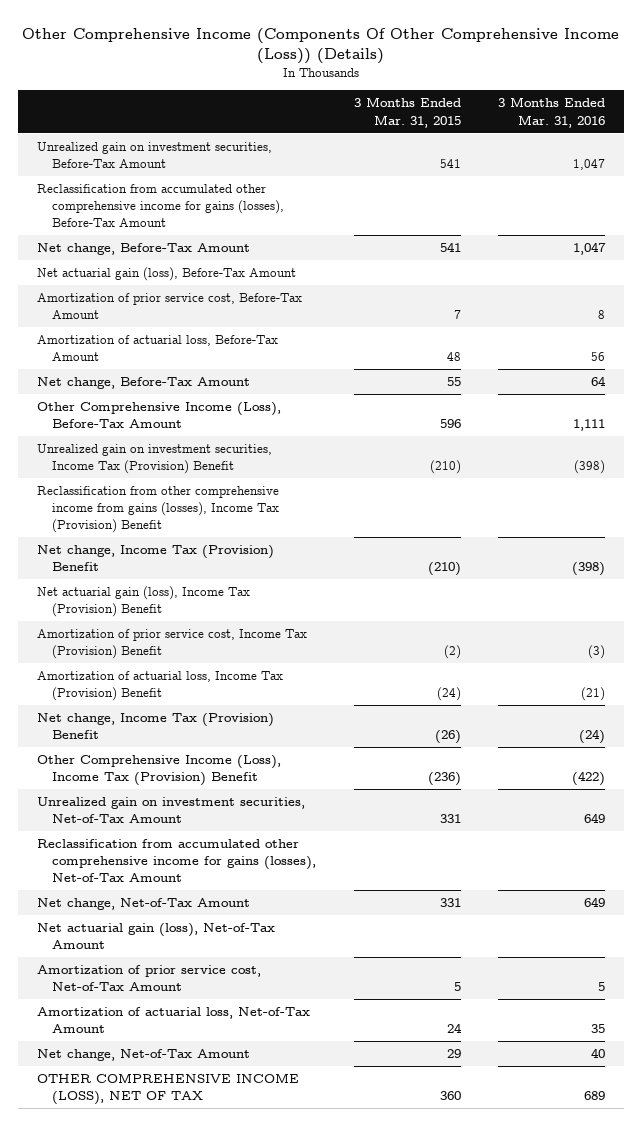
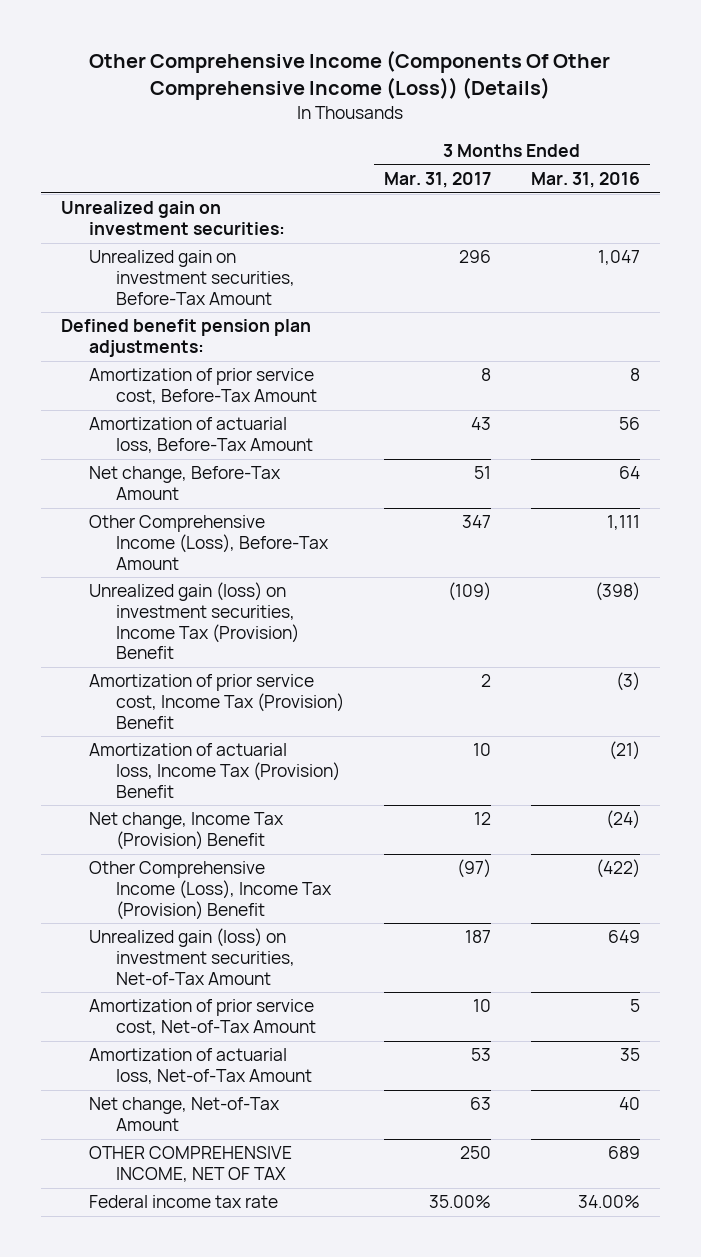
[353,97,461,128] 3 Months Ended Mar. 31, 2015 -> none
none -> [384,171,492,188] Mar. 31, 2017
none -> [60,201,285,236] Unrealized gain on investment securities:
[36,184,285,228] Reclassification from accumulated other comprehensive income for gains (losses), Before-Tax Amount -> none
[36,243,250,256] Net change, Before-Tax Amount -> none
[36,267,296,282] Net actuarial gain (loss), Before-Tax Amount -> none
none -> [60,319,311,358] Defined benefit pension plan adjustments:
[36,486,280,534] Reclassification from other comprehensive income from gains (losses), Income Tax (Provision) Benefit -> none
[36,545,274,572] Net change, Income Tax (Provision) Benefit -> none
[36,586,250,618] Net actuarial gain (loss), Income Tax (Provision) Benefit -> none
[36,444,272,475] Unrealized gain on investment securities, Income Tax (Provision) Benefit -> [88,582,300,660] Unrealized gain (loss) on investment securities, Income Tax (Provision) Benefit
[36,839,317,883] Reclassification from accumulated other comprehensive income for gains (losses), Net-of-Tax Amount -> none
[36,898,250,911] Net change, Net-of-Tax Amount -> none
[36,923,275,950] Net actuarial gain (loss), Net-of-Tax Amount -> none
[36,797,305,824] Unrealized gain on investment securities, Net-of-Tax Amount -> [88,928,296,985] Unrealized gain (loss) on investment securities, Net-of-Tax Amount
[36,1073,299,1106] OTHER COMPREHENSIVE INCOME (LOSS), NET OF TAX -> [88,1146,292,1183] OTHER COMPREHENSIVE INCOME, NET OF TAX
none -> [88,1195,278,1209] Federal income tax rate

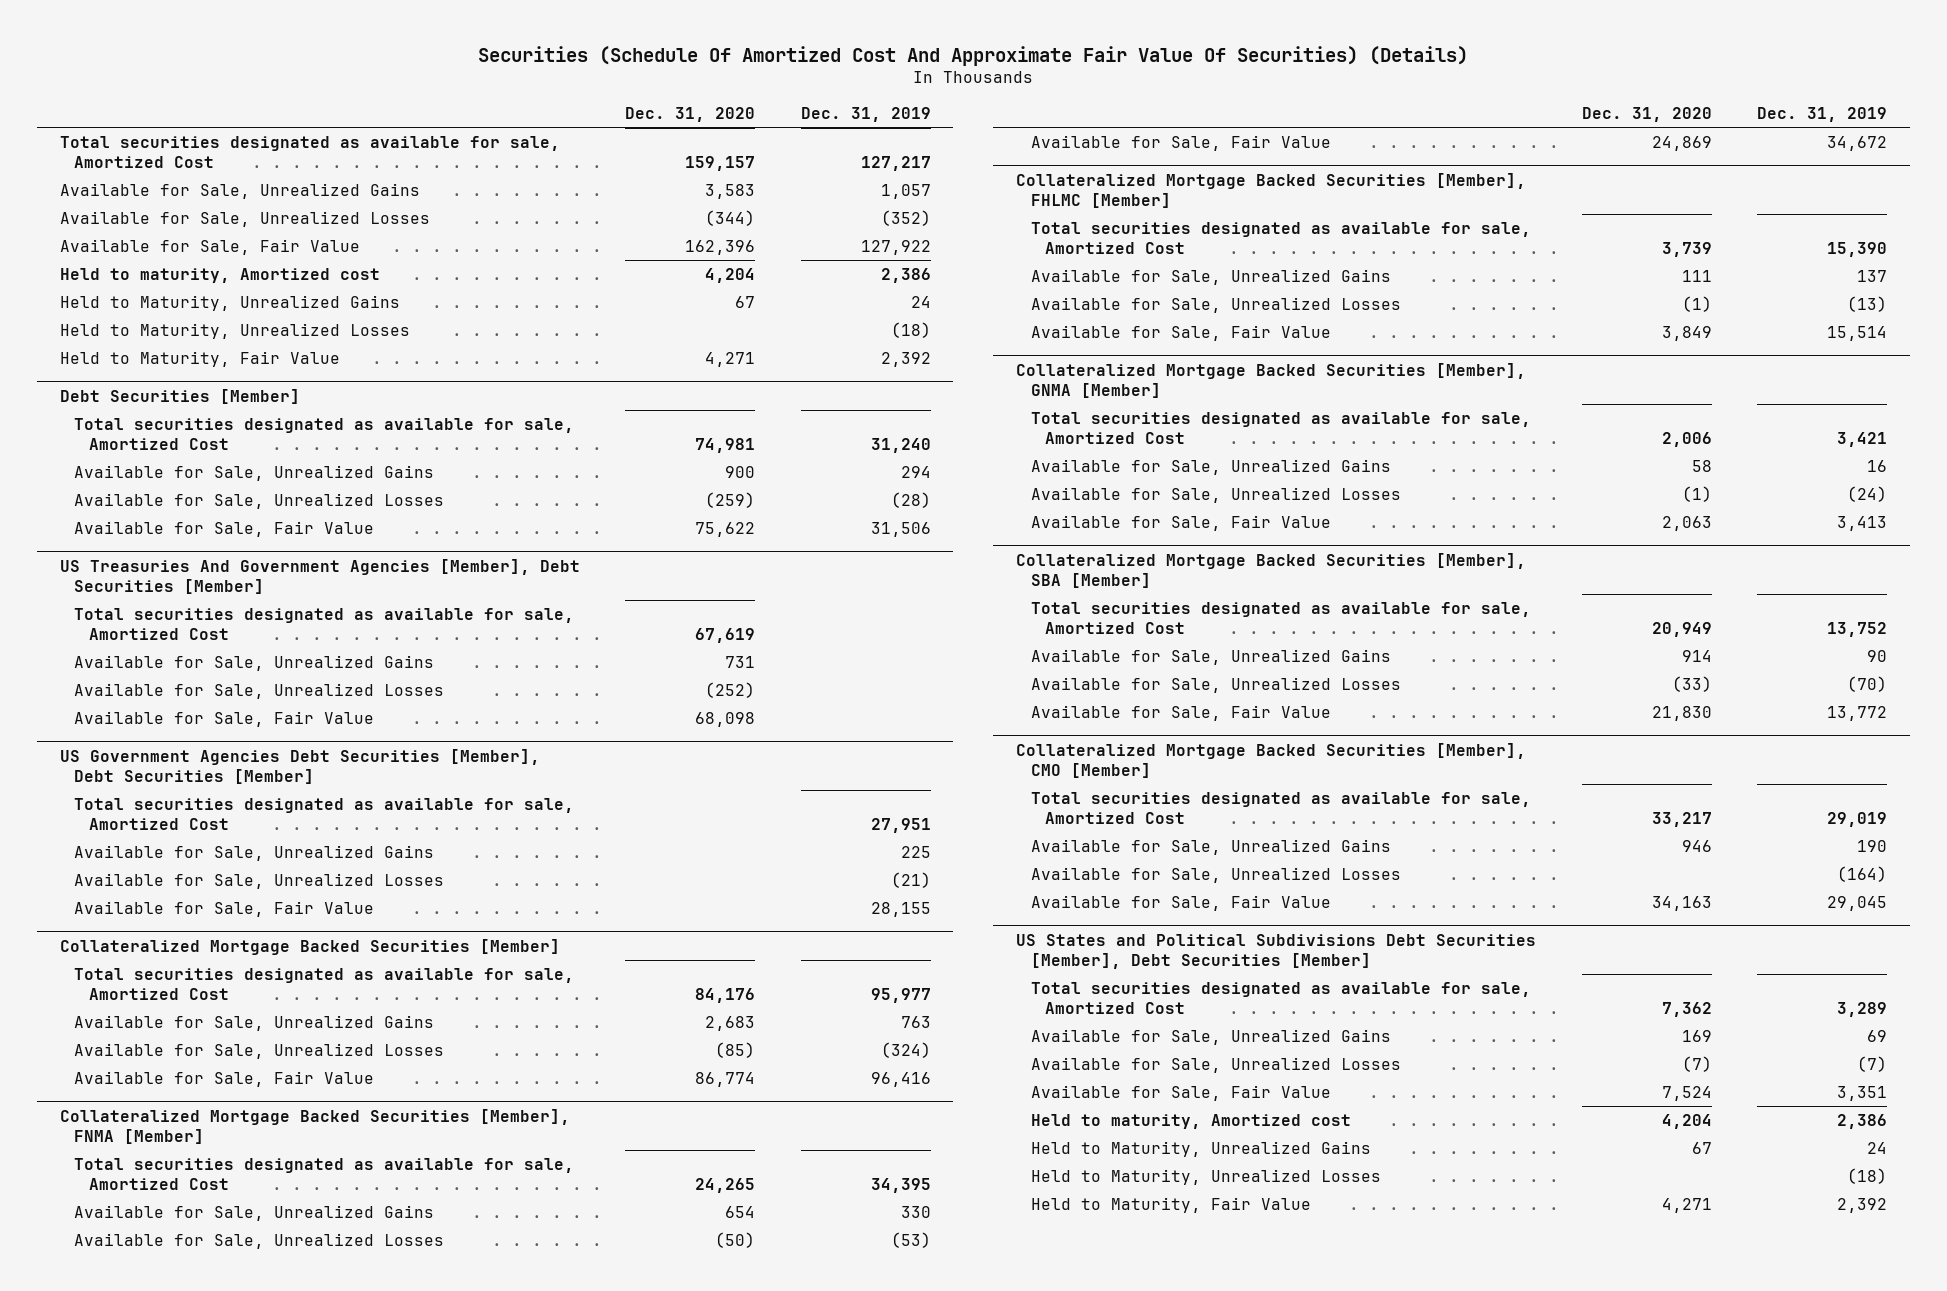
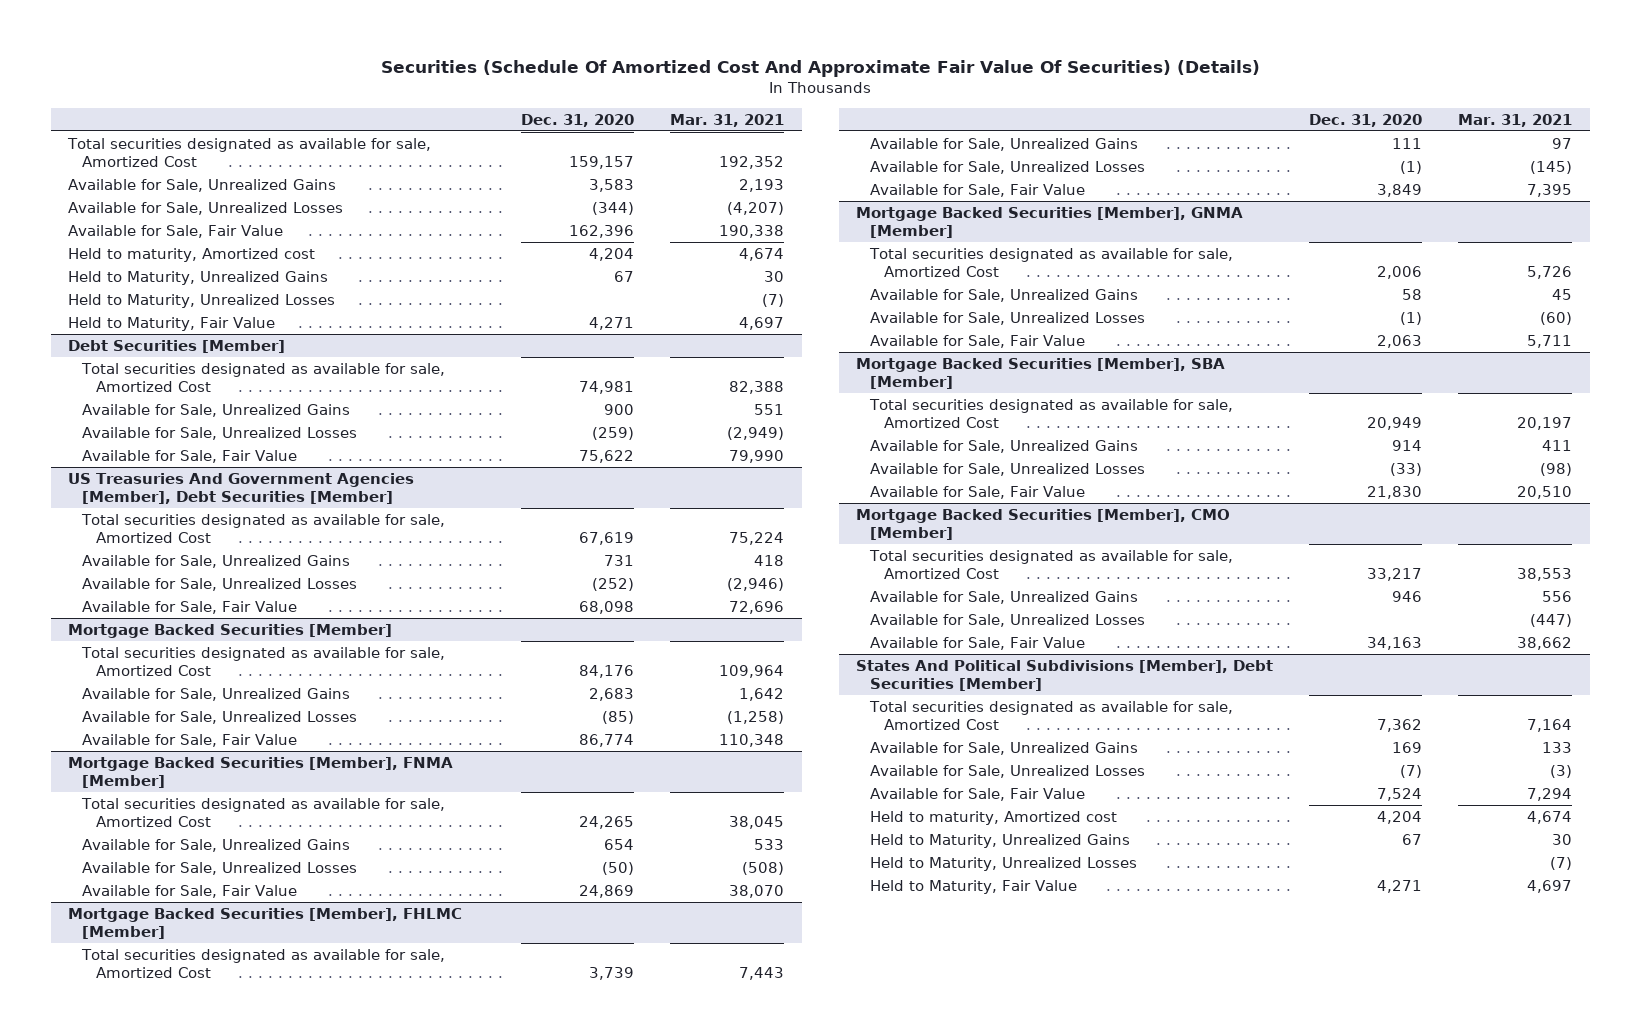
[800,106,931,122] Dec. 31, 2019 -> none
none -> [669,113,784,127] Mar. 31, 2021
[59,748,540,784] US Government Agencies Debt Securities [Member], Debt Securities [Member] -> none
[74,797,575,830] Total securities designated as available for sale, Amortized Cost -> none
[74,844,435,861] Available for Sale, Unrealized Gains -> none
[74,872,445,889] Available for Sale, Unrealized Losses -> none
[74,900,375,917] Available for Sale, Fair Value -> none
[59,938,560,955] Collateralized Mortgage Backed Securities [Member] -> [68,623,393,638] Mortgage Backed Securities [Member]
[59,1108,570,1144] Collateralized Mortgage Backed Securities [Member], FNMA [Member] -> [68,756,454,788] Mortgage Backed Securities [Member], FNMA [Member]
[1016,172,1527,208] Collateralized Mortgage Backed Securities [Member], FHLMC [Member] -> [68,907,463,939] Mortgage Backed Securities [Member], FHLMC [Member]
[1016,362,1527,398] Collateralized Mortgage Backed Securities [Member], GNMA [Member] -> [856,206,1244,238] Mortgage Backed Securities [Member], GNMA [Member]
[1016,552,1527,588] Collateralized Mortgage Backed Securities [Member], SBA [Member] -> [856,357,1226,389] Mortgage Backed Securities [Member], SBA [Member]
[1016,742,1527,778] Collateralized Mortgage Backed Securities [Member], CMO [Member] -> [856,508,1231,540] Mortgage Backed Securities [Member], CMO [Member]
[1016,933,1537,969] US States and Political Subdivisions Debt Securities [Member], Debt Securities [Member] -> [856,659,1274,691] States And Political Subdivisions [Member], Debt Securities [Member]

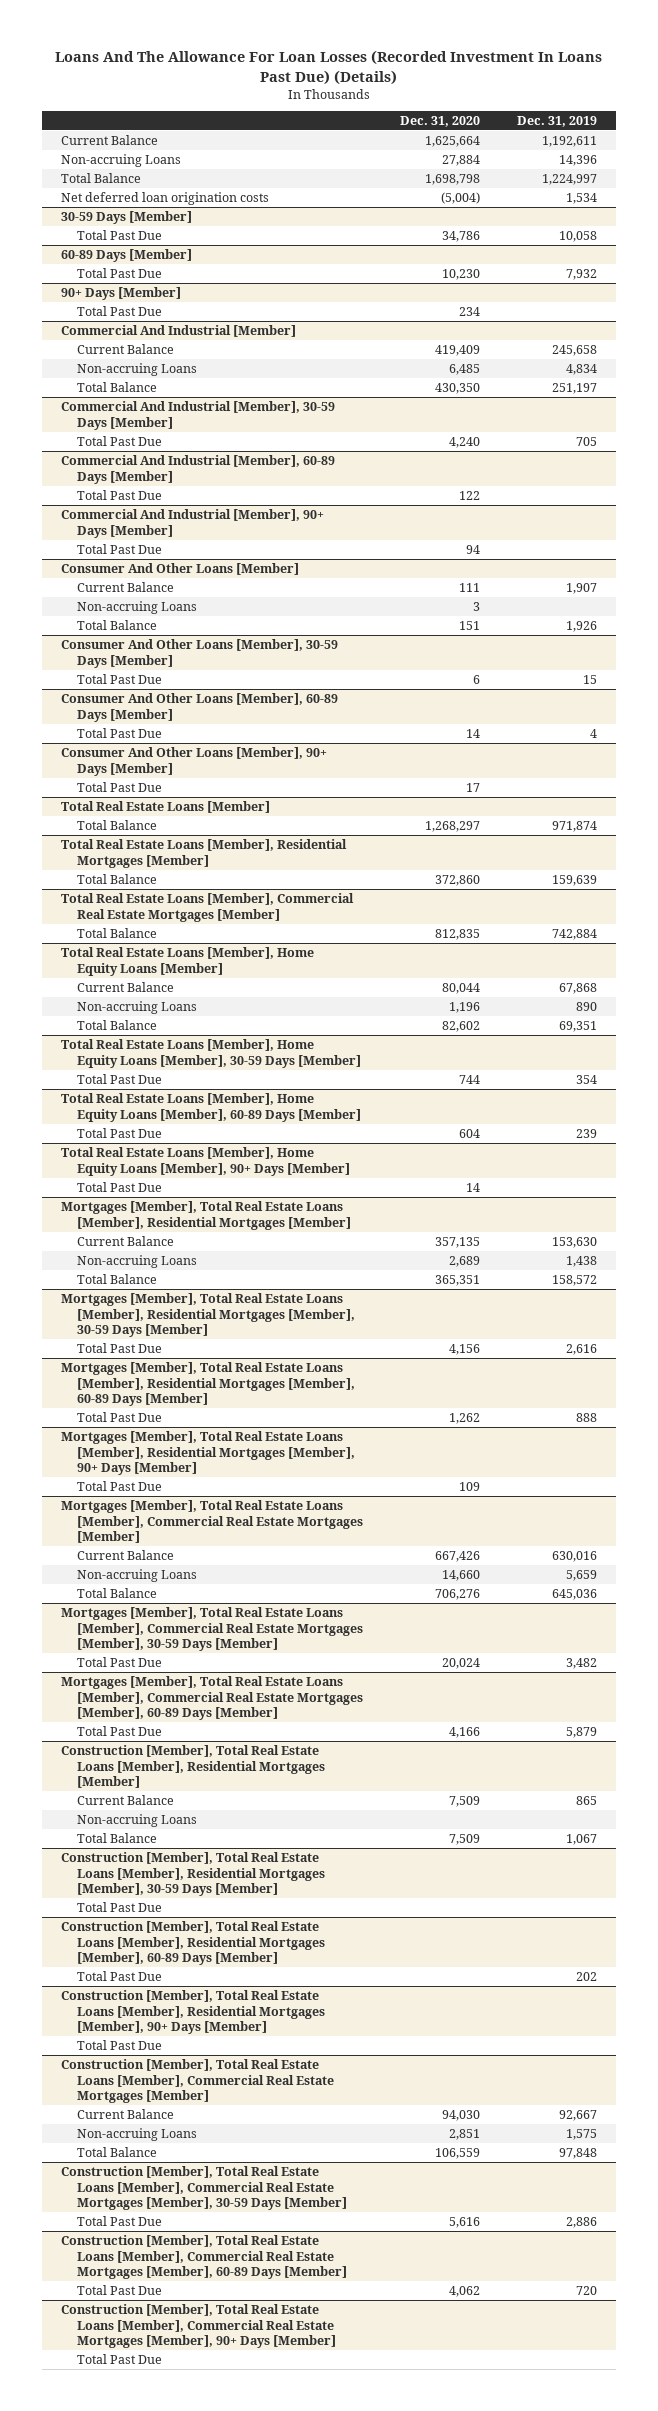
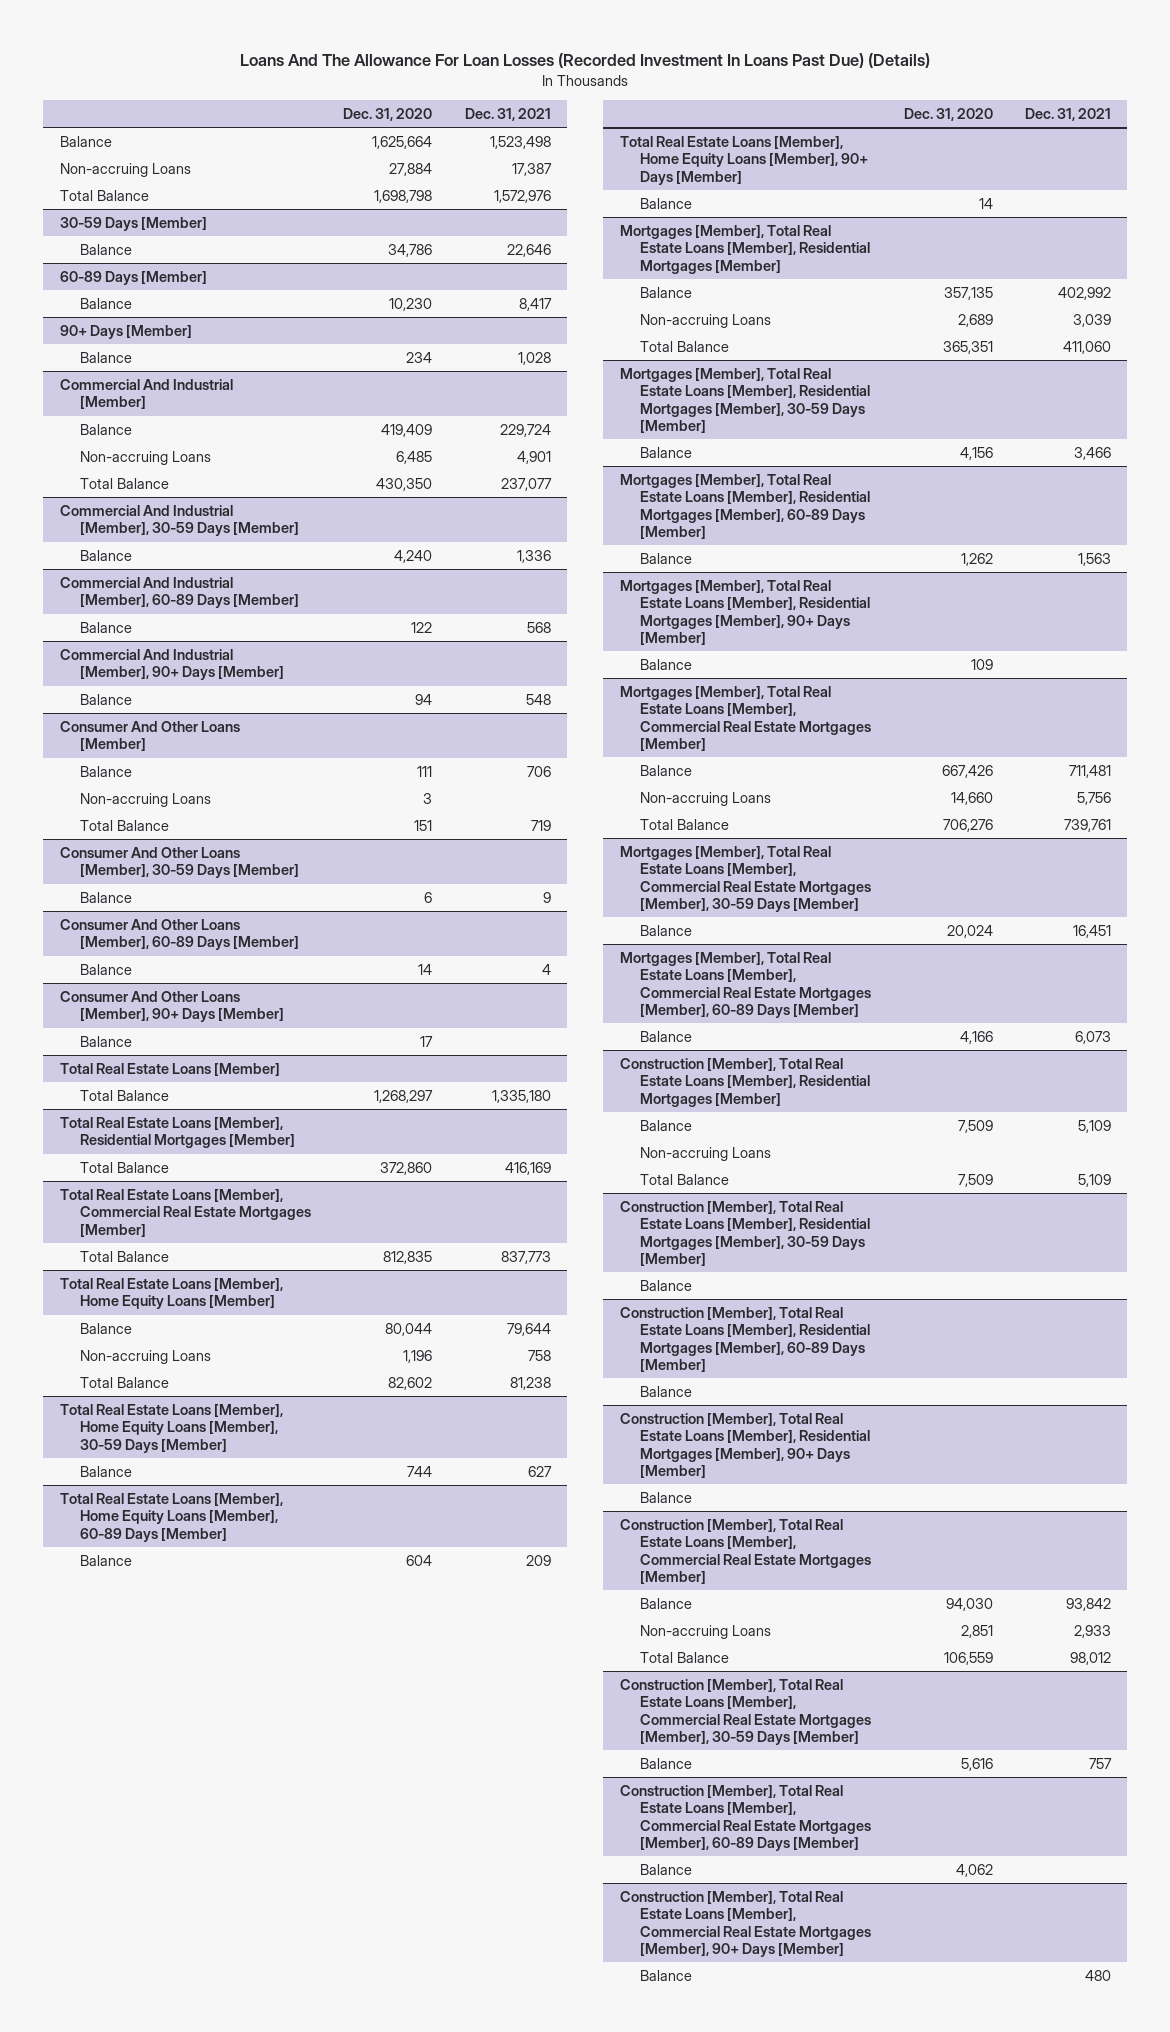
[517,116,598,128] Dec. 31, 2019 -> none
none -> [464,108,551,122] Dec. 31, 2021
[61,134,159,145] Current Balance -> [59,135,112,147] Balance
[61,191,270,205] Net deferred loan origination costs -> none
[77,229,163,240] Total Past Due -> [80,243,133,255] Balance
[77,267,163,278] Total Past Due -> [80,297,133,309] Balance
[77,305,163,316] Total Past Due -> [80,351,133,363] Balance
[77,343,175,354] Current Balance -> [80,423,133,435] Balance
[77,435,163,446] Total Past Due -> [80,549,133,561] Balance
[77,489,163,500] Total Past Due -> [80,621,133,633] Balance
[77,543,163,554] Total Past Due -> none
none -> [80,693,133,705] Balance
[77,581,175,592] Current Balance -> [80,765,133,777] Balance
[77,673,163,684] Total Past Due -> none
none -> [80,891,133,903] Balance
[77,727,163,738] Total Past Due -> none
none -> [80,963,133,975] Balance
[77,781,163,792] Total Past Due -> none
none -> [80,1035,133,1047] Balance
[77,981,175,992] Current Balance -> [80,1322,133,1334] Balance
[77,1073,163,1084] Total Past Due -> [80,1465,133,1477] Balance
[77,1127,163,1138] Total Past Due -> none
none -> [80,1554,133,1566] Balance
[77,1181,163,1192] Total Past Due -> none
none -> [640,197,693,209] Balance
[77,1235,175,1246] Current Balance -> [640,286,693,298] Balance
[77,1342,163,1353] Total Past Due -> [640,446,693,458] Balance
[77,1411,163,1422] Total Past Due -> [640,552,693,564] Balance
[77,1480,163,1491] Total Past Due -> none
none -> [640,658,693,670] Balance
[77,1549,175,1560] Current Balance -> [640,764,693,776] Balance
[77,1656,163,1667] Total Past Due -> [640,924,693,936] Balance
[77,1725,163,1736] Total Past Due -> [640,1030,693,1042] Balance
[77,1794,175,1805] Current Balance -> [640,1119,693,1131] Balance
[77,1901,163,1912] Total Past Due -> none
none -> [640,1279,693,1291] Balance
[77,1970,163,1981] Total Past Due -> none
none -> [640,1385,693,1397] Balance
[77,2039,163,2050] Total Past Due -> none
none -> [640,1491,693,1503] Balance
[77,2108,175,2119] Current Balance -> [640,1597,693,1609] Balance
[77,2215,163,2226] Total Past Due -> [640,1757,693,1769] Balance
[77,2284,163,2295] Total Past Due -> [640,1863,693,1875] Balance
[77,2353,163,2364] Total Past Due -> none
none -> [640,1969,693,1981] Balance

